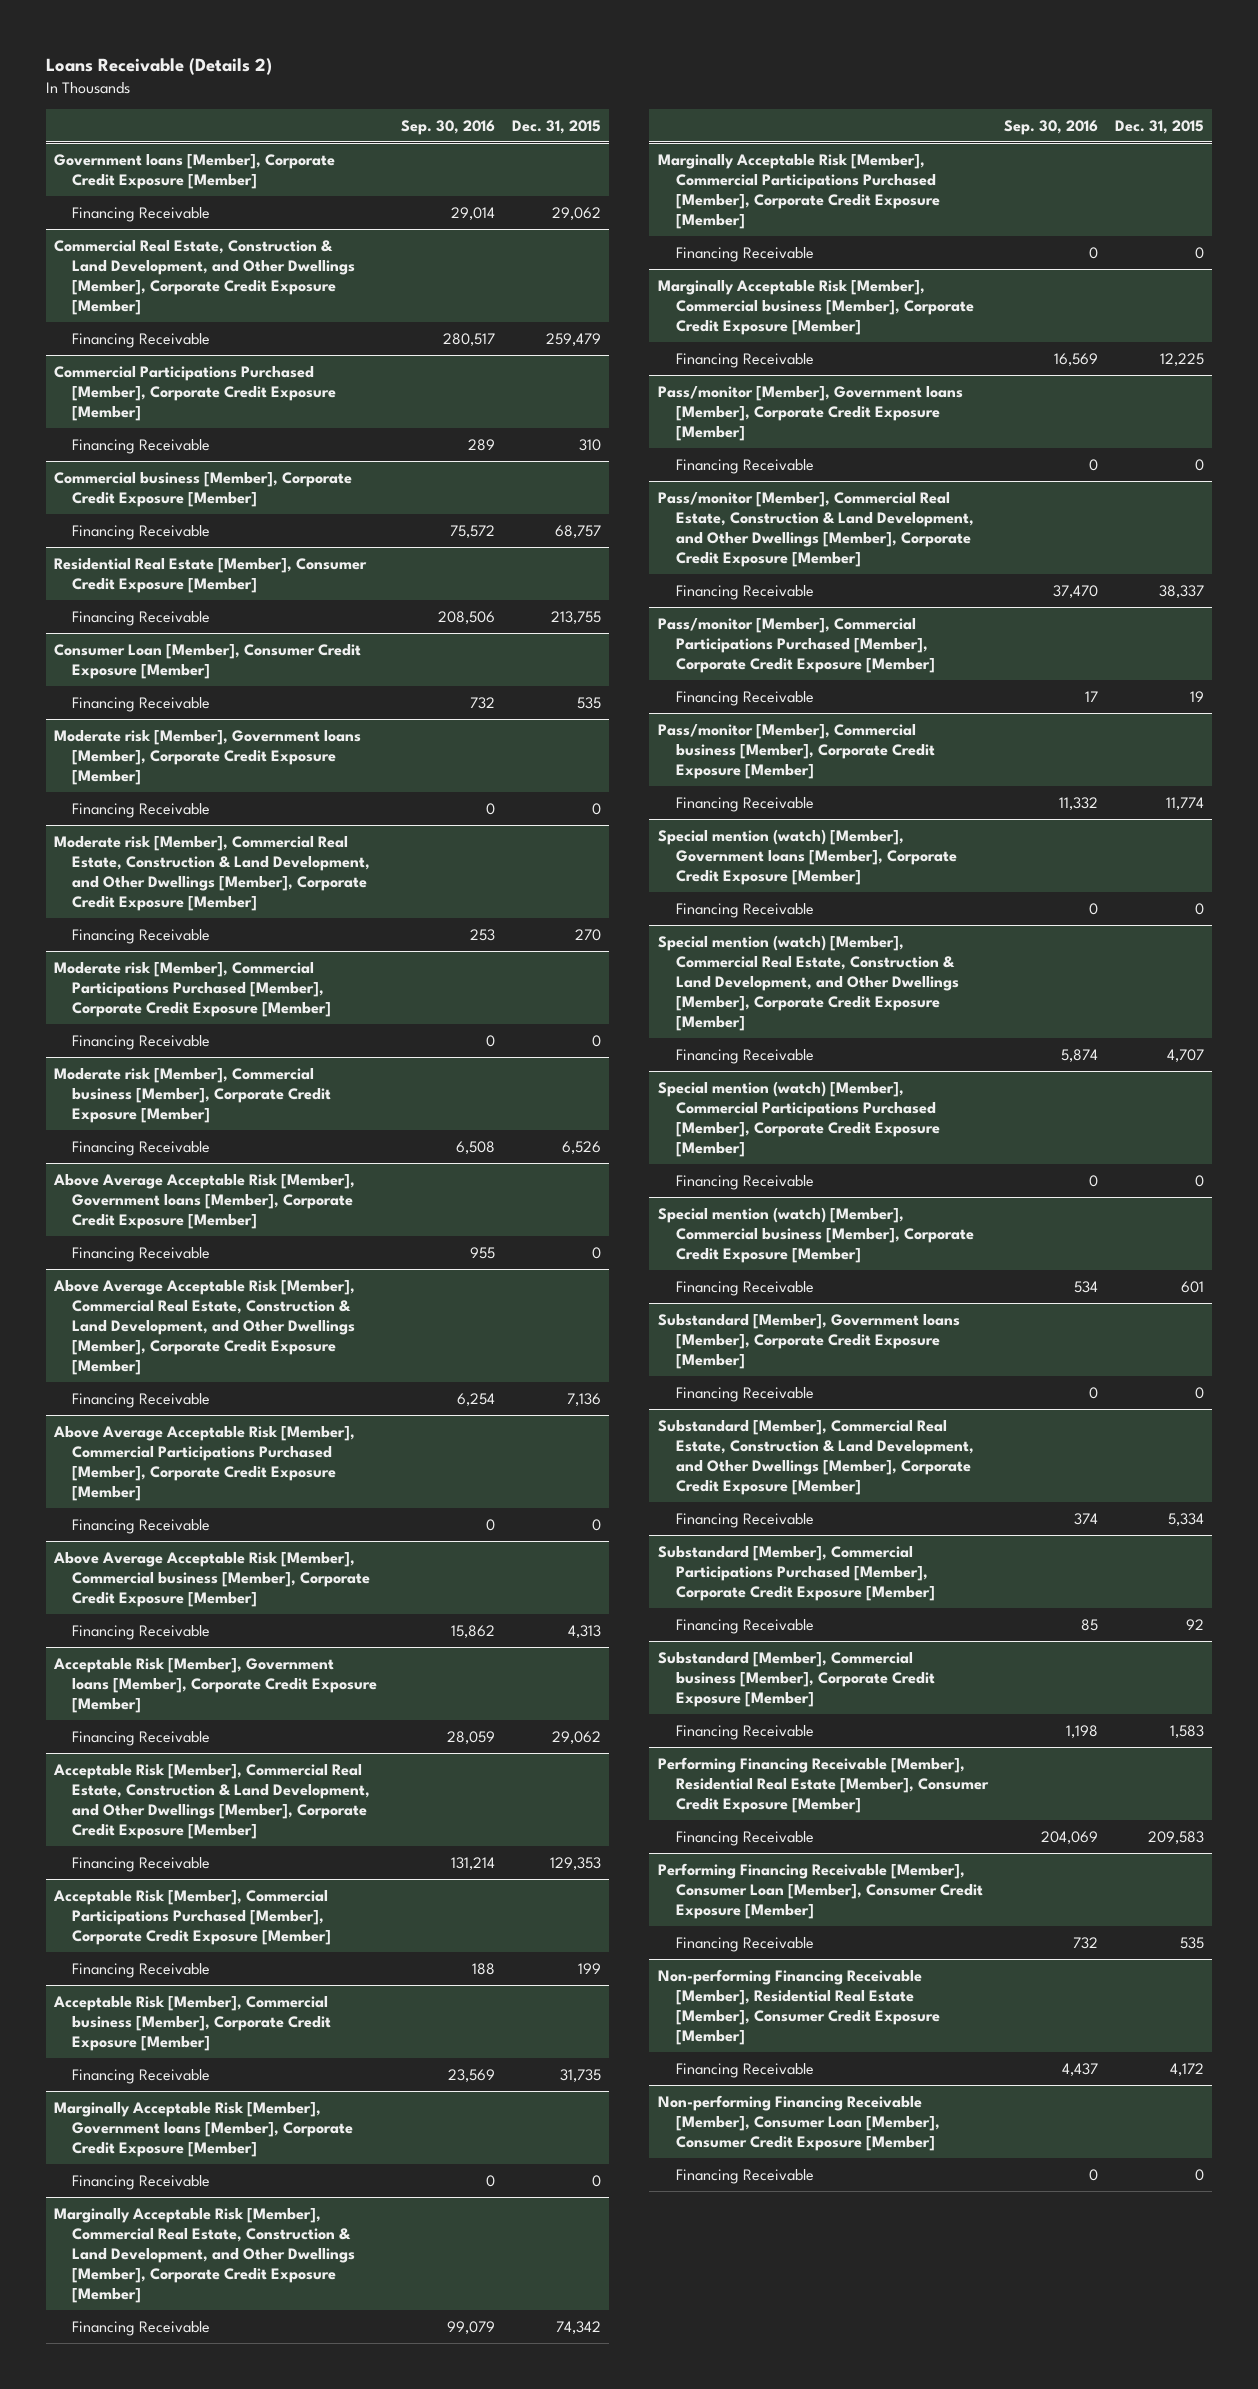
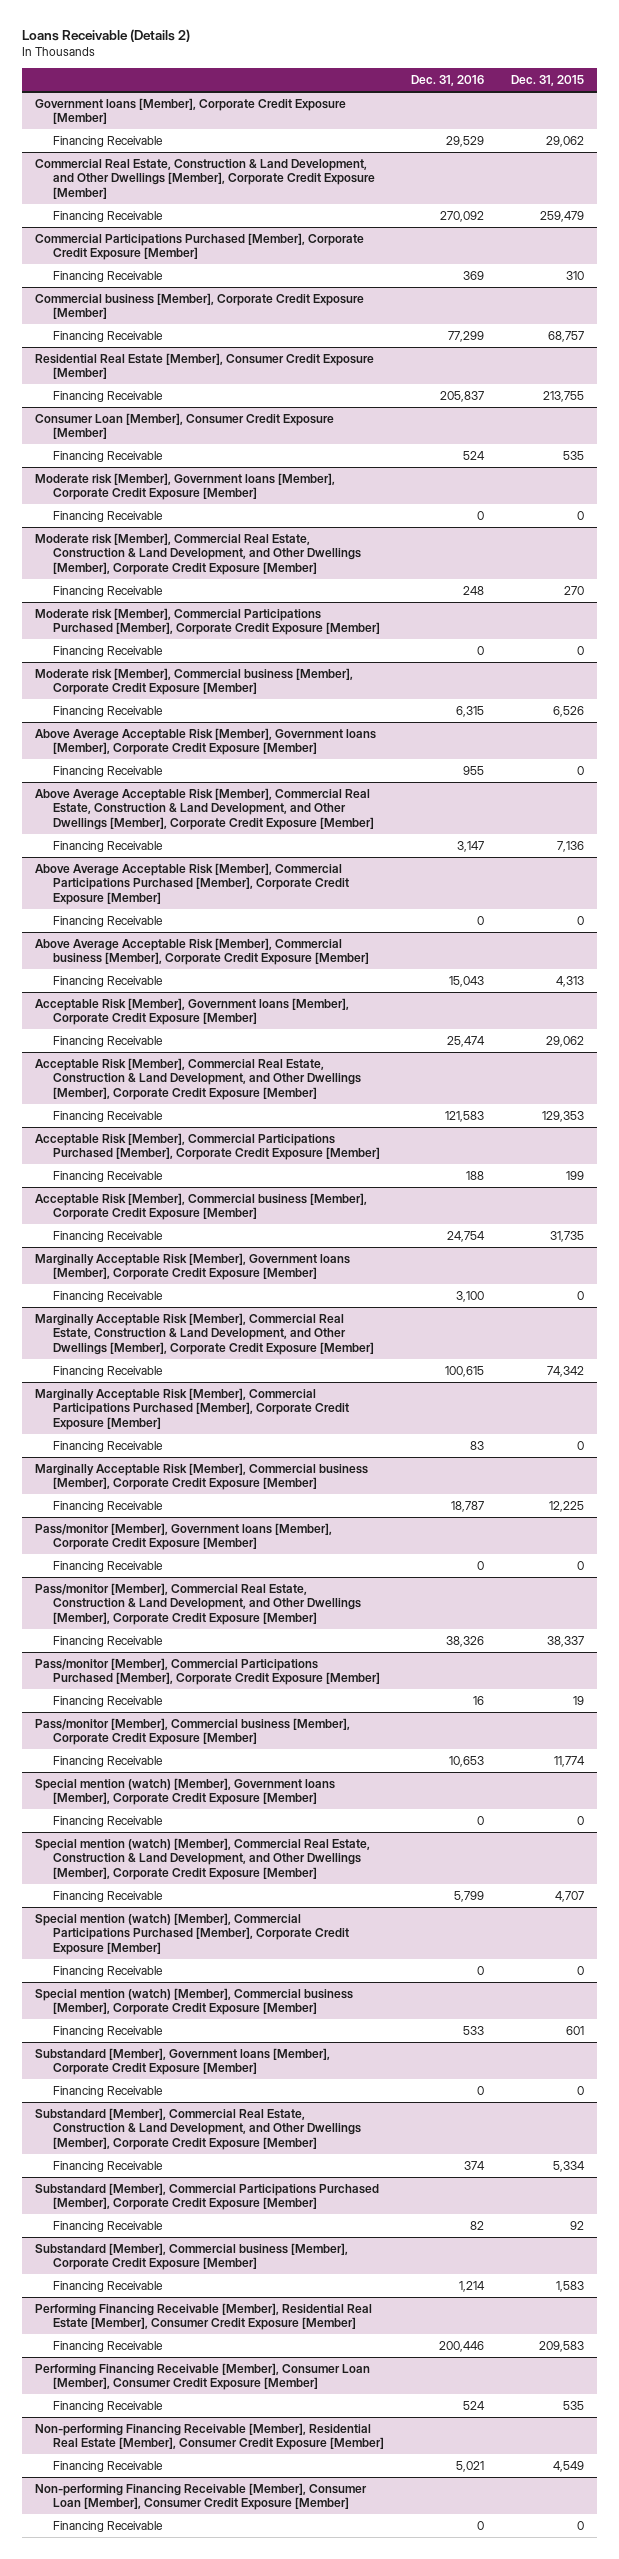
[401,120,496,136] Sep. 30, 2016 -> none
none -> [411,74,485,86] Dec. 31, 2016
[1169,2062,1204,2076] 4,172 -> [552,2460,584,2472] 4,549

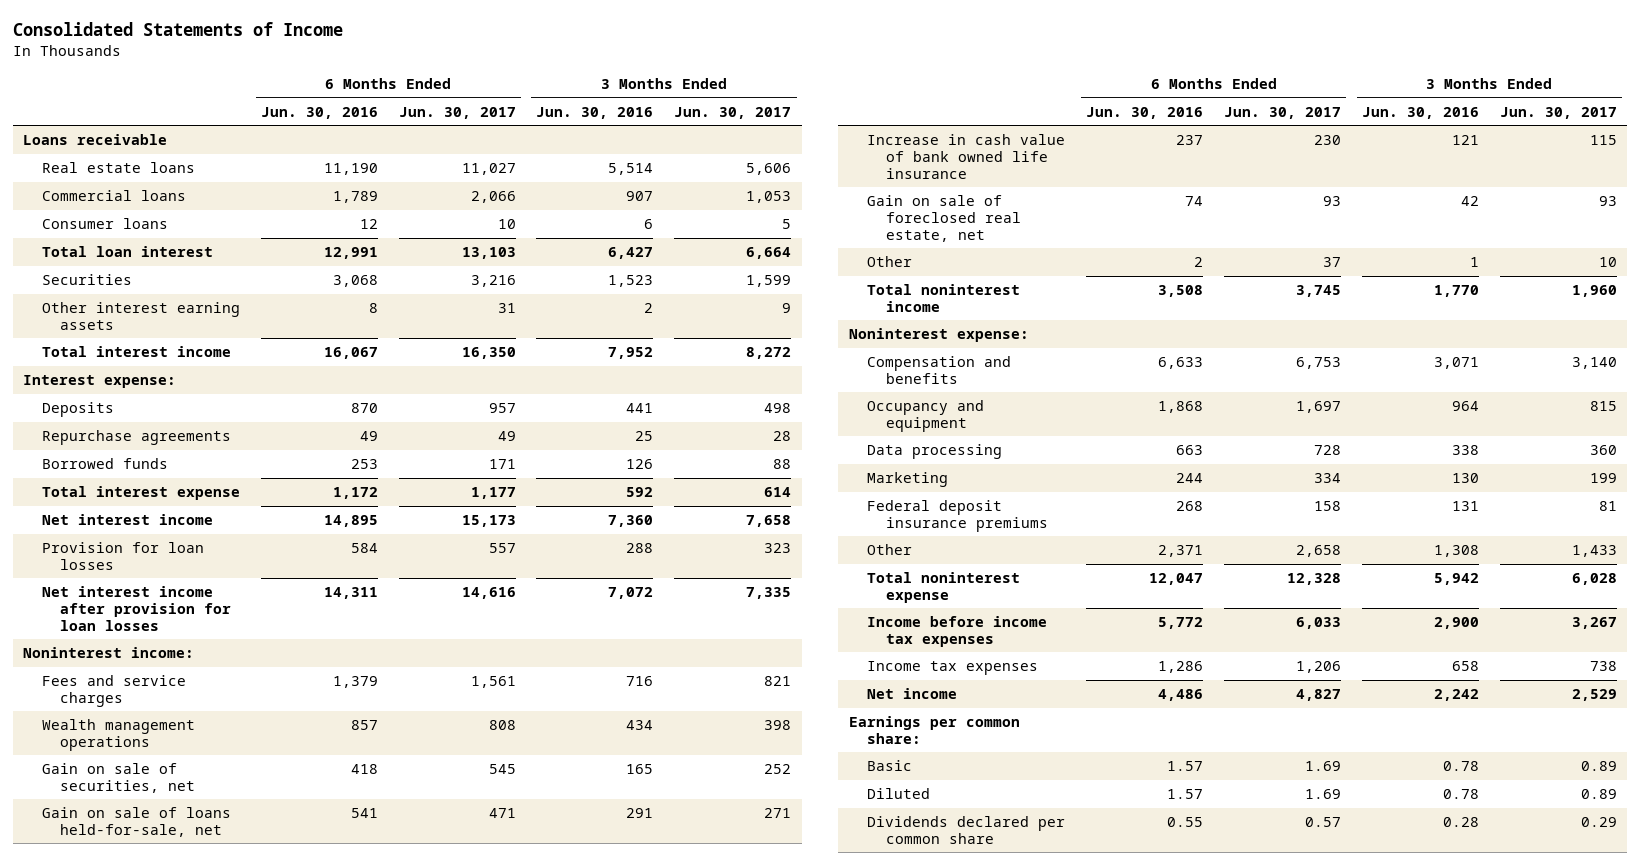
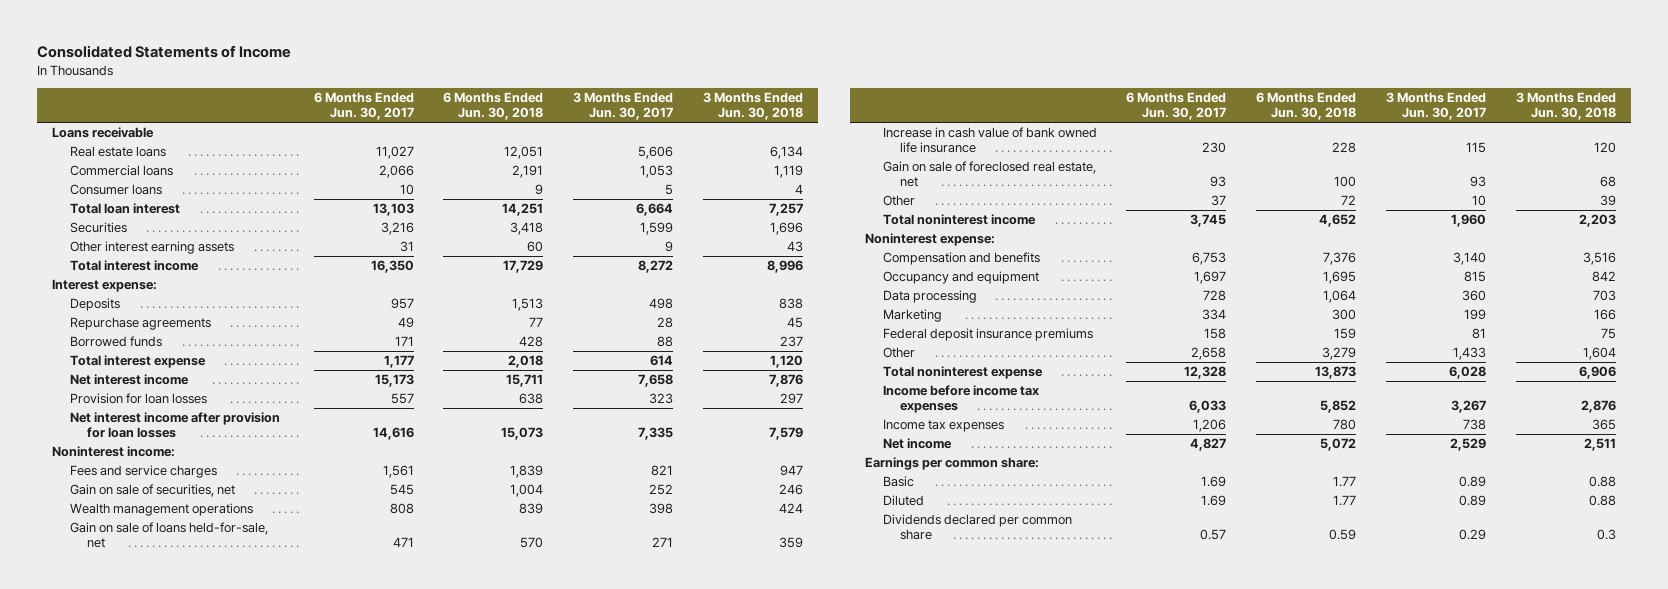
[260,106,378,119] Jun. 30, 2016 -> none
[536,106,654,119] Jun. 30, 2016 -> none
none -> [443,91,544,121] 6 Months Ended Jun. 30, 2018
none -> [702,91,803,121] 3 Months Ended Jun. 30, 2018
[41,719,195,751] Wealth management operations -> [69,503,253,517] Wealth management operations

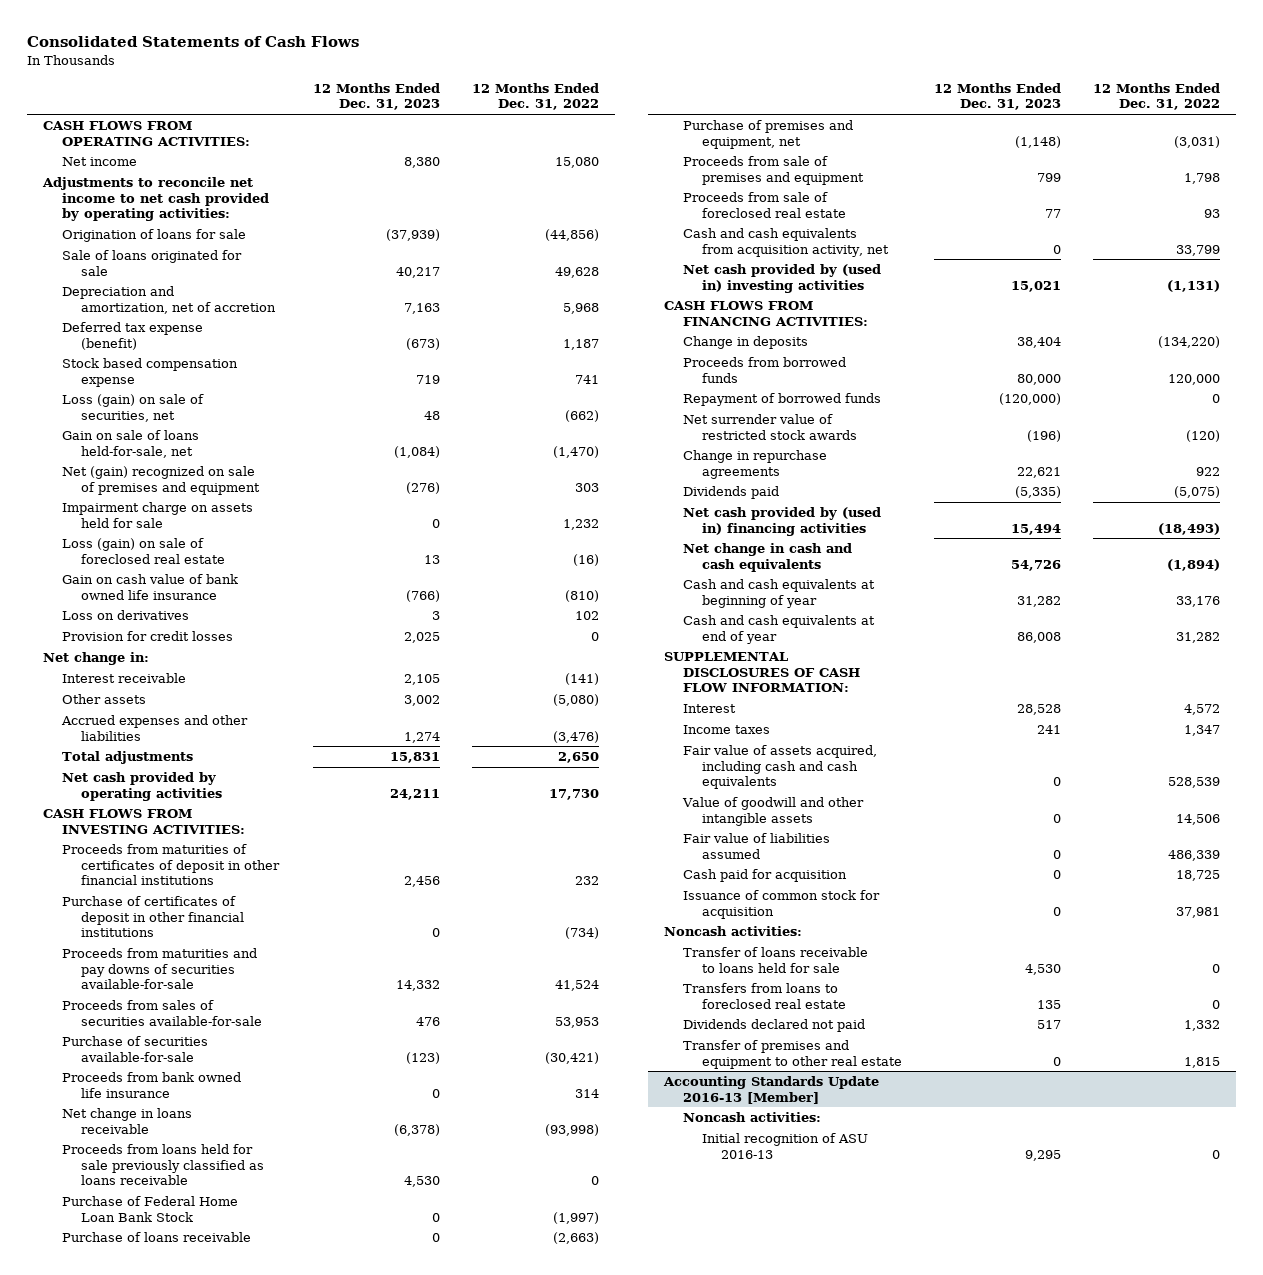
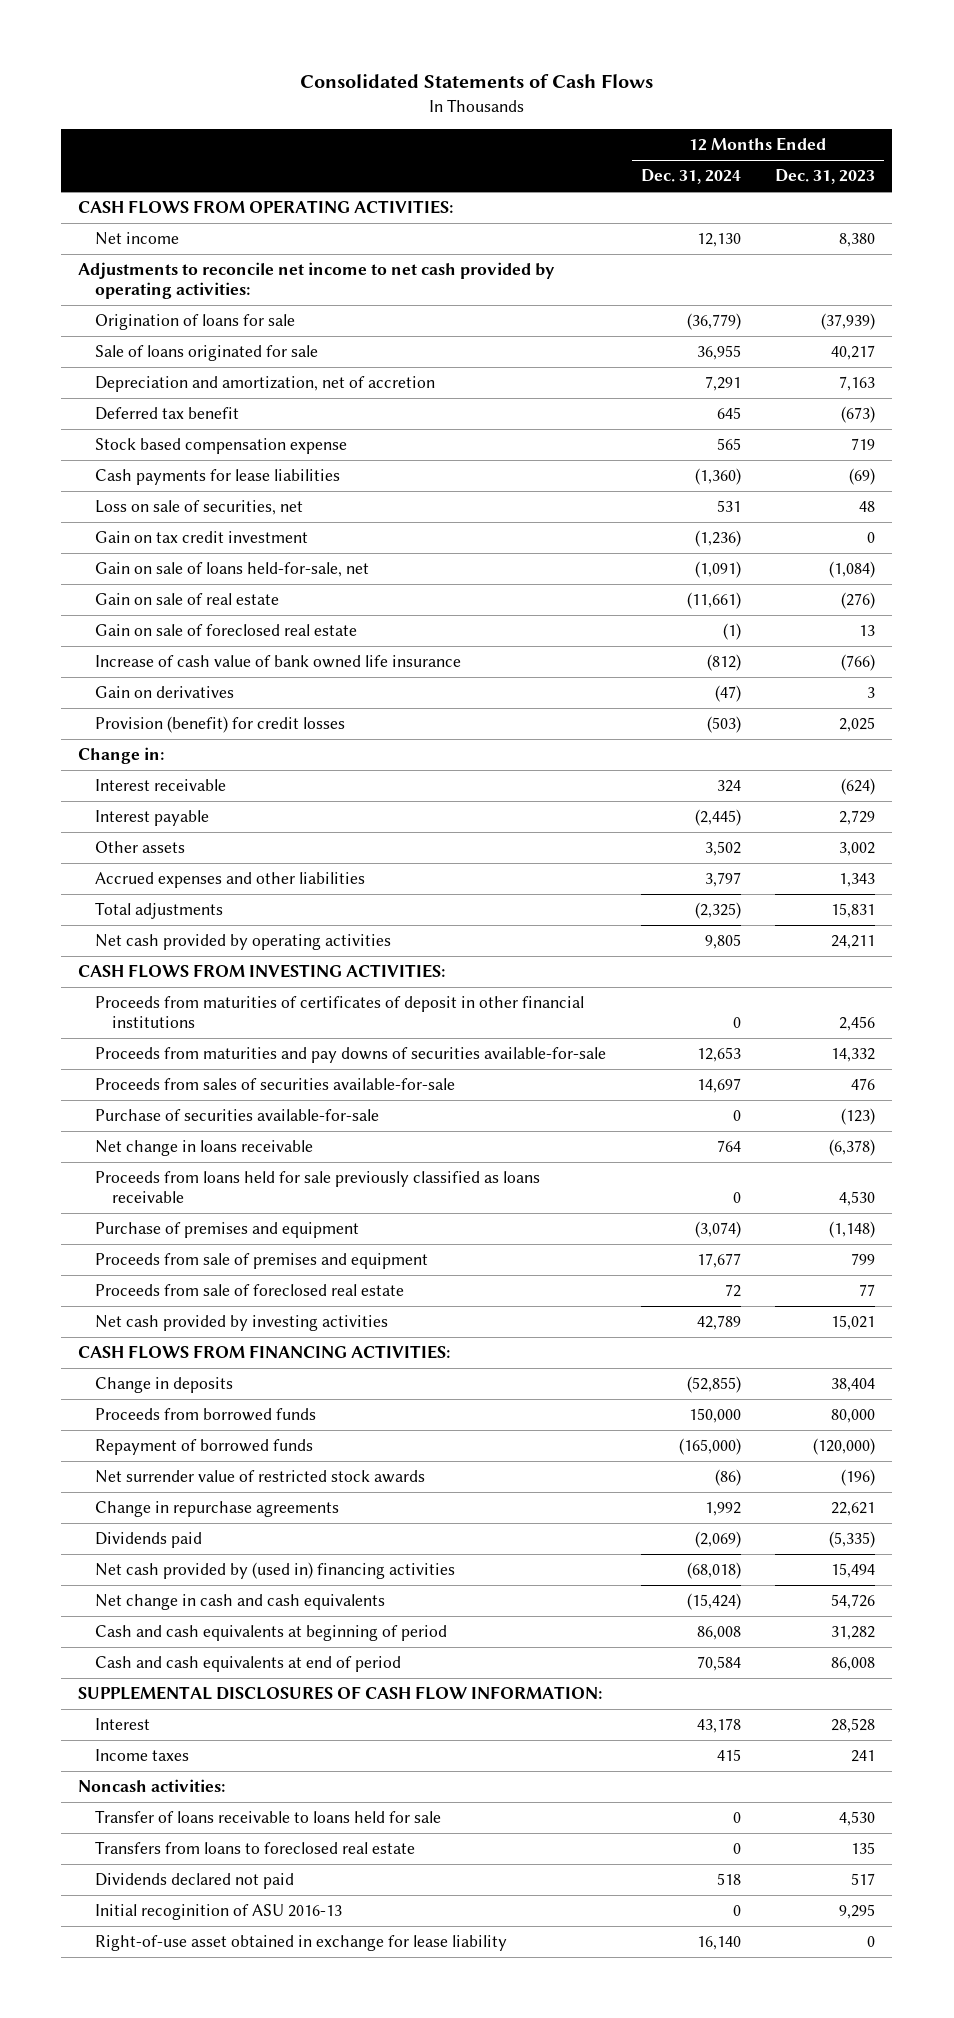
[472,83,600,111] 12 Months Ended Dec. 31, 2022 -> none
none -> [640,169,741,185] Dec. 31, 2024
[61,322,203,350] Deferred tax expense (benefit) -> [94,407,239,421] Deferred tax benefit
none -> [94,469,340,486] Cash payments for lease liabilities
[61,394,204,422] Loss (gain) on sale of securities, net -> [94,500,303,516] Loss on sale of securities, net
none -> [94,531,308,544] Gain on tax credit investment
[61,502,253,528] Impairment charge on assets held for sale -> none
[61,466,260,495] Net (gain) recognized on sale of premises and equipment -> [94,593,279,606] Gain on sale of real estate
[61,538,225,564] Loss (gain) on sale of foreclosed real estate -> [94,624,357,637] Gain on sale of foreclosed real estate
[61,574,238,600] Gain on cash value of bank owned life insurance -> [94,655,461,669] Increase of cash value of bank owned life insurance
[61,610,189,621] Loss on derivatives -> [94,686,234,699] Gain on derivatives
[61,631,233,642] Provision for credit losses -> [94,716,345,734] Provision (benefit) for credit losses
[42,652,149,666] Net change in: -> [78,747,165,765] Change in:
[404,674,441,686] 2,105 -> [841,778,876,796] (624)
none -> [94,810,209,827] Interest payable
[404,731,441,743] 1,274 -> [839,873,876,888] 1,343
[61,896,244,937] Purchase of certificates of deposit in other financial institutions -> none
[61,1072,241,1098] Proceeds from bank owned life insurance -> none
[61,1196,238,1222] Purchase of Federal Home Loan Bank Stock -> none
[61,1232,251,1243] Purchase of loans receivable -> none
[683,120,854,149] Purchase of premises and equipment, net -> [94,1222,359,1239] Purchase of premises and equipment
[683,228,890,257] Cash and cash equivalents from acquisition activity, net -> none
[683,264,882,293] Net cash provided by (used in) investing activities -> [94,1315,388,1332] Net cash provided by investing activities
[683,579,876,608] Cash and cash equivalents at beginning of year -> [94,1625,447,1642] Cash and cash equivalents at beginning of period
[683,615,876,644] Cash and cash equivalents at end of year -> [94,1656,401,1673] Cash and cash equivalents at end of period
[683,745,878,789] Fair value of assets acquired, including cash and cash equivalents -> none
[682,797,865,826] Value of goodwill and other intangible assets -> none
[683,833,831,859] Fair value of liabilities assumed -> none
[683,869,848,883] Cash paid for acquisition -> none
[683,890,881,919] Issuance of common stock for acquisition -> none
[683,1040,903,1069] Transfer of premises and equipment to other real estate -> none
[663,1076,880,1104] Accounting Standards Update 2016-13 [Member] -> none
[683,1112,822,1123] Noncash activities: -> none
[702,1133,869,1159] Initial recognition of ASU 2016-13 -> [94,1904,342,1921] Initial recoginition of ASU 2016-13
none -> [94,1935,507,1952] Right-of-use asset obtained in exchange for lease liability

